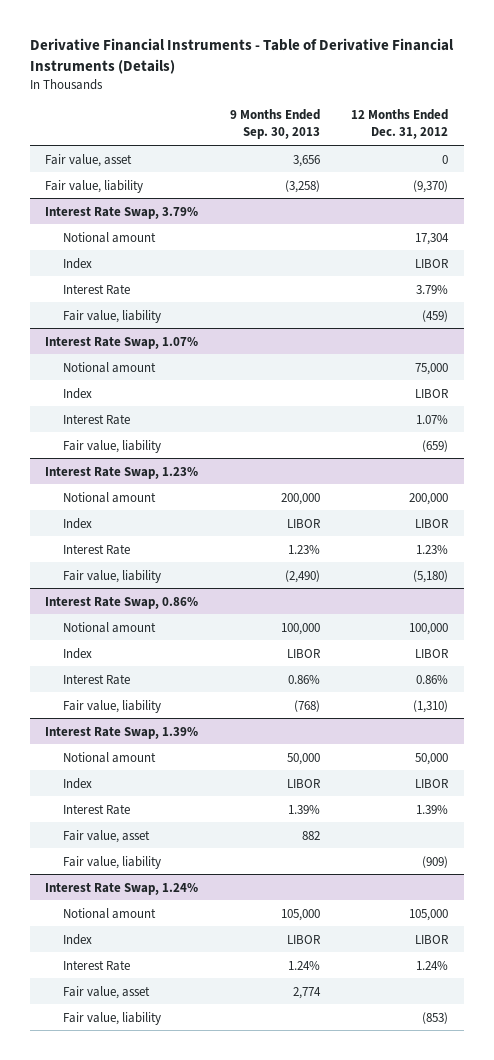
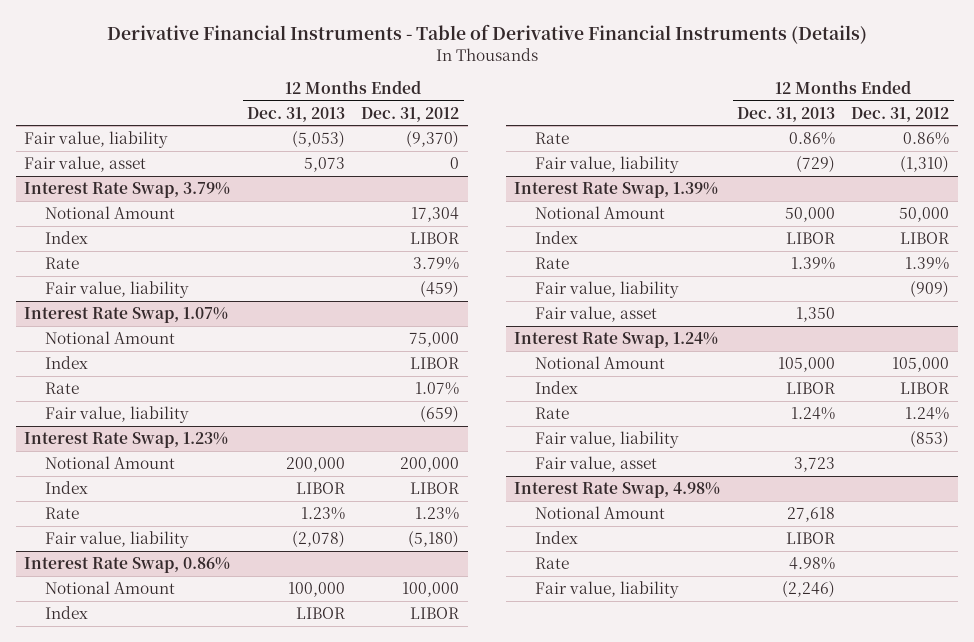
[229,109,320,140] 9 Months Ended Sep. 30, 2013 -> none
none -> [246,106,345,122] Dec. 31, 2013
[45,153,133,167] Fair value, asset -> [24,155,147,172] Fair value, asset
[63,231,157,243] Notional amount -> [44,205,175,219] Notional Amount
[63,283,131,295] Interest Rate -> [44,256,79,269] Rate
[63,361,157,373] Notional amount -> [44,330,175,344] Notional Amount
[63,413,131,425] Interest Rate -> [44,381,79,394] Rate
[63,491,157,503] Notional amount -> [44,455,175,469] Notional Amount
[63,543,131,555] Interest Rate -> [44,506,79,519] Rate
[63,621,157,633] Notional amount -> [44,580,175,594] Notional Amount
[63,673,131,685] Interest Rate -> [534,131,569,144] Rate
[63,751,157,763] Notional amount -> [534,205,665,219] Notional Amount
[63,803,131,815] Interest Rate -> [534,256,569,269] Rate
[63,829,151,843] Fair value, asset -> [534,305,657,322] Fair value, asset
[63,907,157,919] Notional amount -> [534,355,665,369] Notional Amount
[63,959,131,971] Interest Rate -> [534,406,569,419] Rate
[63,985,151,999] Fair value, asset -> [534,455,657,472] Fair value, asset
none -> [514,481,721,498] Interest Rate Swap, 4.98%
none -> [534,505,665,519] Notional Amount
none -> [534,530,578,544] Index
none -> [534,556,569,569] Rate
none -> [534,580,679,598] Fair value, liability

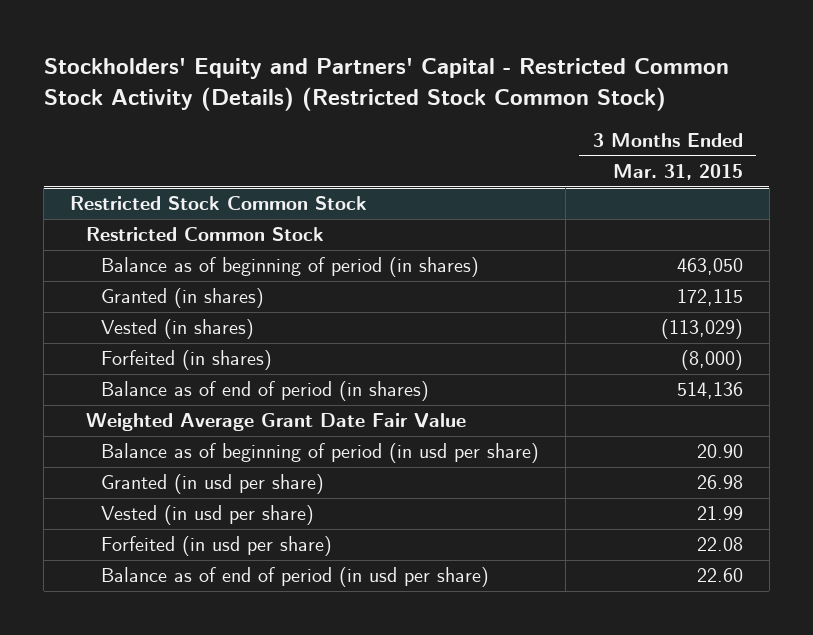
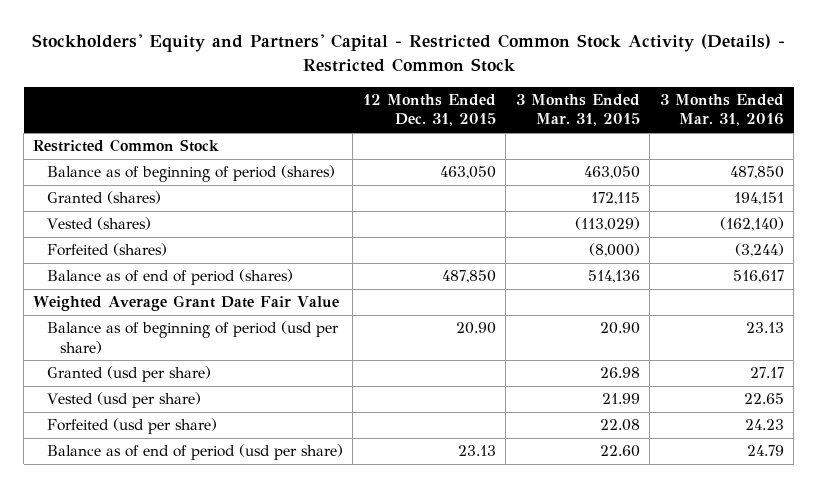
[43,58,729,111] Stockholders' Equity and Partners' Capital - Restricted Common Stock Activity (Details) (Restricted Stock Common Stock) -> [31,34,785,73] Stockholders' Equity and Partners' Capital - Restricted Common Stock Activity (Details) - Restricted Common Stock
none -> [362,93,496,127] 12 Months Ended Dec. 31, 2015
none -> [659,93,784,127] 3 Months Ended Mar. 31, 2016
[70,196,368,211] Restricted Stock Common Stock -> none
[100,257,479,278] Balance as of beginning of period (in shares) -> [46,165,335,183] Balance as of beginning of period (shares)
[100,288,264,309] Granted (in shares) -> [46,191,161,205] Granted (shares)
[100,319,254,340] Vested (in shares) -> [46,217,151,231] Vested (shares)
[100,350,272,371] Forfeited (in shares) -> [46,243,167,257] Forfeited (shares)
[100,381,429,402] Balance as of end of period (in shares) -> [46,269,293,286] Balance as of end of period (shares)
[100,443,539,464] Balance as of beginning of period (in usd per share) -> [46,321,339,354] Balance as of beginning of period (usd per share)
[100,474,324,495] Granted (in usd per share) -> [46,366,211,383] Granted (usd per share)
[100,505,314,526] Vested (in usd per share) -> [46,392,201,409] Vested (usd per share)
[100,536,332,557] Forfeited (in usd per share) -> [46,418,217,435] Forfeited (usd per share)
[100,567,489,588] Balance as of end of period (in usd per share) -> [46,444,343,461] Balance as of end of period (usd per share)

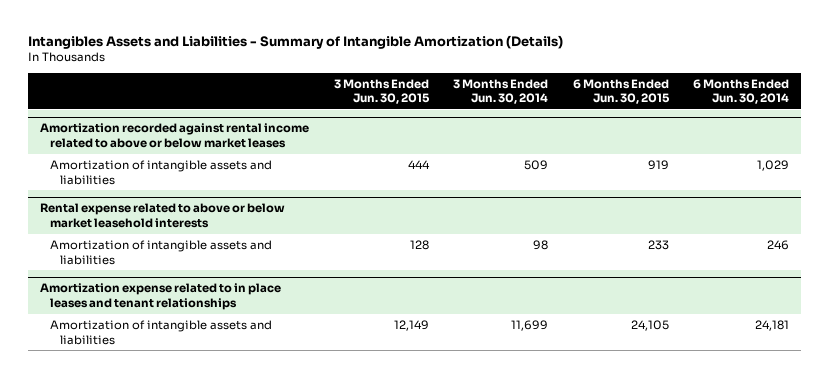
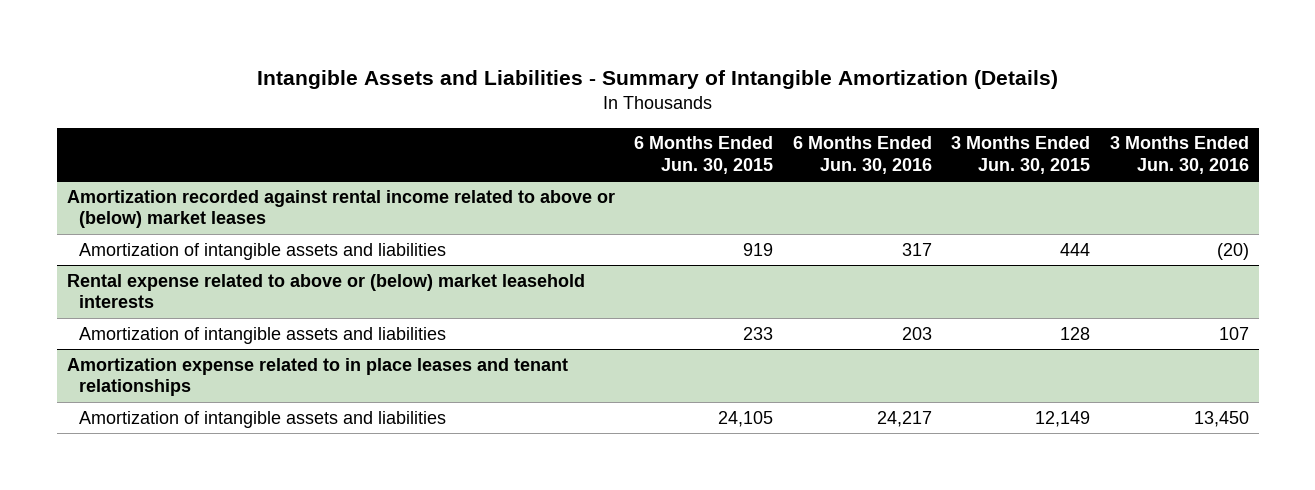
[27,34,563,49] Intangibles Assets and Liabilities - Summary of Intangible Amortization (Details) -> [256,69,1058,89] Intangible Assets and Liabilities - Summary of Intangible Amortization (Details)
[453,78,549,105] 3 Months Ended Jun. 30, 2014 -> none
[693,78,790,105] 6 Months Ended Jun. 30, 2014 -> none
none -> [792,136,932,174] 6 Months Ended Jun. 30, 2016
none -> [1109,136,1249,174] 3 Months Ended Jun. 30, 2016
[40,123,310,149] Amortization recorded against rental income related to above or below market leases -> [66,189,615,229] Amortization recorded against rental income related to above or (below) market leases
[40,203,286,229] Rental expense related to above or below market leasehold interests -> [66,273,585,309] Rental expense related to above or (below) market leasehold interests

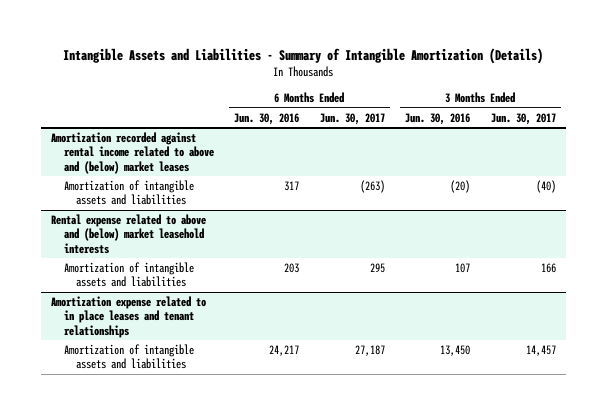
[634,136,774,174] 6 Months Ended Jun. 30, 2015 -> none
[951,136,1091,174] 3 Months Ended Jun. 30, 2015 -> none
none -> [319,112,385,125] Jun. 30, 2017
none -> [490,112,556,125] Jun. 30, 2017
[66,189,615,229] Amortization recorded against rental income related to above or (below) market leases -> [51,131,214,174] Amortization recorded against rental income related to above and (below) market leases
[66,273,585,309] Rental expense related to above or (below) market leasehold interests -> [51,213,207,254] Rental expense related to above and (below) market leasehold interests

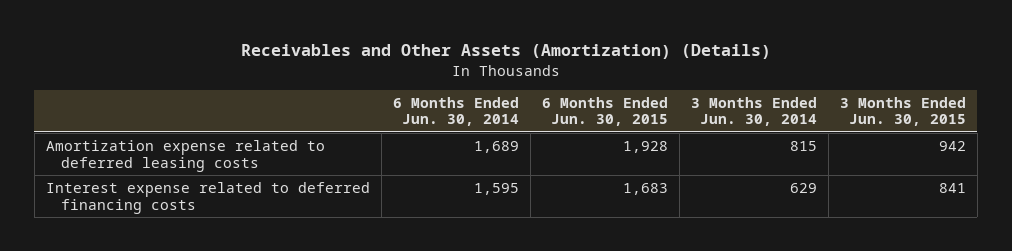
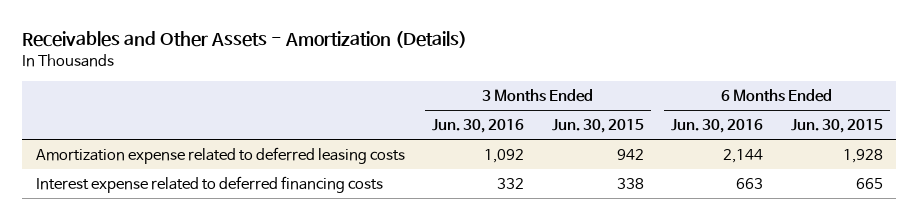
[240,44,771,60] Receivables and Other Assets (Amortization) (Details) -> [21,31,467,49] Receivables and Other Assets - Amortization (Details)
[392,96,519,127] 6 Months Ended Jun. 30, 2014 -> none
[690,96,817,127] 3 Months Ended Jun. 30, 2014 -> none
none -> [432,119,525,134] Jun. 30, 2016
none -> [671,119,764,134] Jun. 30, 2016
[622,182,668,195] 1,683 -> [855,177,883,189] 665
[938,182,966,193] 841 -> [616,177,644,189] 338

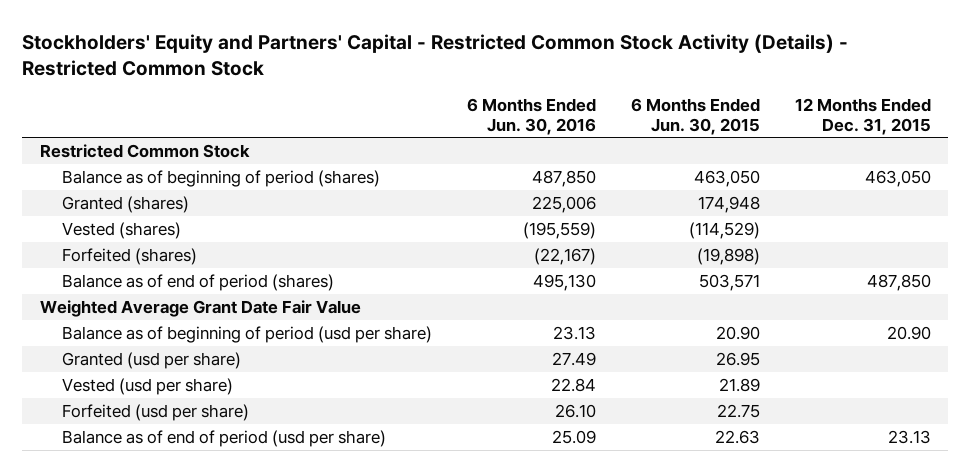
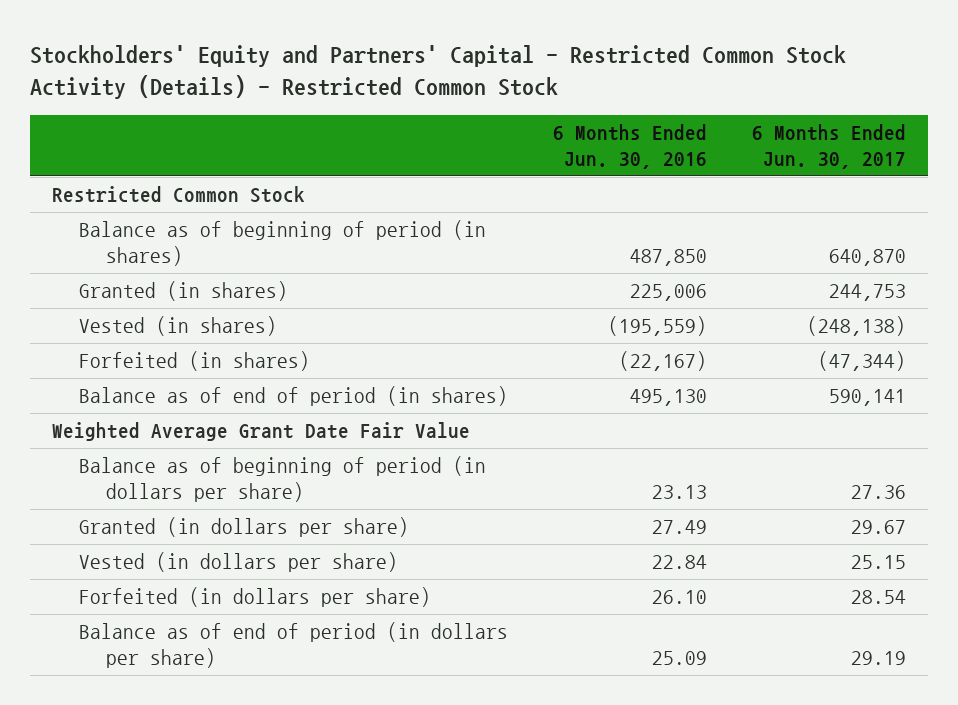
[630,97,760,135] 6 Months Ended Jun. 30, 2015 -> none
[794,97,931,135] 12 Months Ended Dec. 31, 2015 -> none
none -> [751,124,906,169] 6 Months Ended Jun. 30, 2017
[61,169,380,187] Balance as of beginning of period (shares) -> [79,220,487,266] Balance as of beginning of period (in shares)
[61,195,189,213] Granted (shares) -> [79,281,289,302] Granted (in shares)
[61,221,181,239] Vested (shares) -> [79,316,278,337] Vested (in shares)
[61,247,197,265] Forfeited (shares) -> [79,351,311,372] Forfeited (in shares)
[61,273,334,291] Balance as of end of period (shares) -> [79,386,509,407] Balance as of end of period (in shares)
[61,325,432,343] Balance as of beginning of period (usd per share) -> [79,456,487,502] Balance as of beginning of period (in dollars per share)
[61,351,241,369] Granted (usd per share) -> [79,517,410,538] Granted (in dollars per share)
[61,377,233,395] Vested (usd per share) -> [79,552,399,573] Vested (in dollars per share)
[61,403,249,421] Forfeited (usd per share) -> [79,587,432,608] Forfeited (in dollars per share)
[61,429,386,447] Balance as of end of period (usd per share) -> [79,622,509,668] Balance as of end of period (in dollars per share)

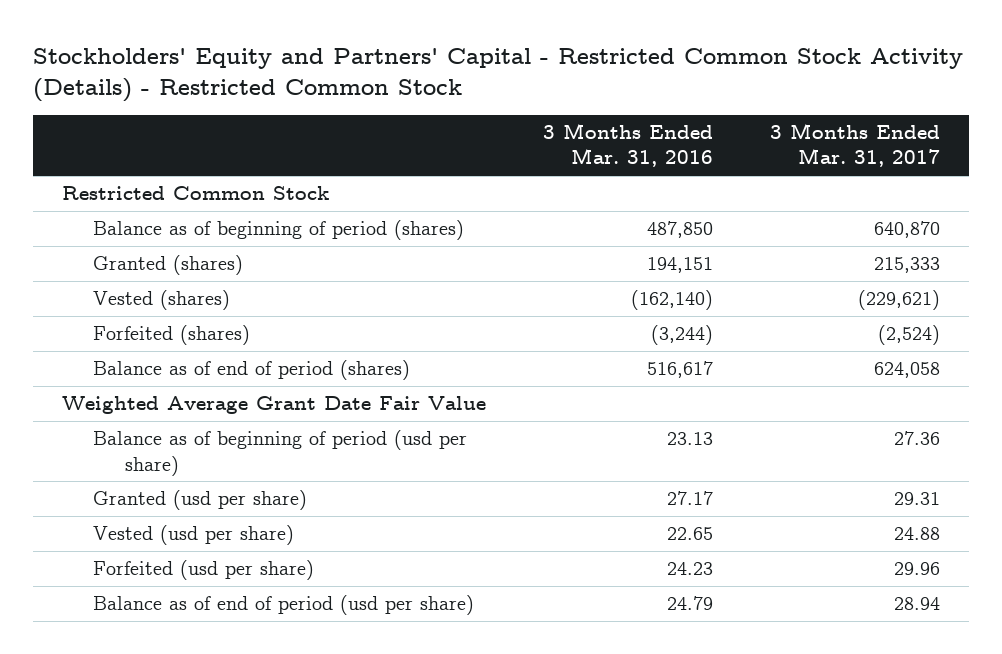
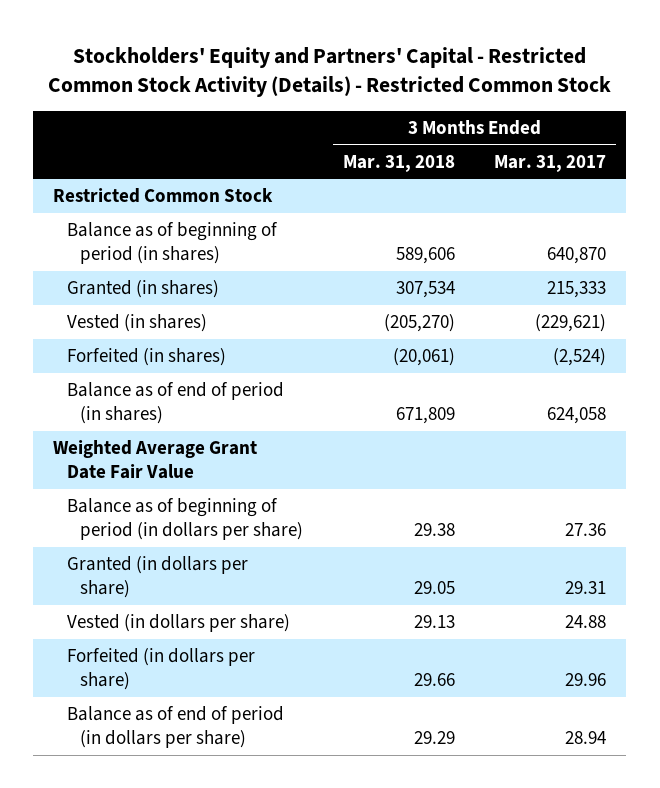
[542,123,713,168] 3 Months Ended Mar. 31, 2016 -> none
none -> [342,154,455,172] Mar. 31, 2018
[93,220,465,241] Balance as of beginning of period (shares) -> [66,222,278,265] Balance as of beginning of period (in shares)
[93,255,244,276] Granted (shares) -> [66,280,219,299] Granted (in shares)
[93,290,231,311] Vested (shares) -> [66,314,207,333] Vested (in shares)
[93,325,251,346] Forfeited (shares) -> [66,348,226,367] Forfeited (in shares)
[93,360,411,381] Balance as of end of period (shares) -> [66,382,284,425] Balance as of end of period (in shares)
[93,430,468,476] Balance as of beginning of period (usd per share) -> [66,498,303,541] Balance as of beginning of period (in dollars per share)
[93,490,308,511] Granted (usd per share) -> [66,556,248,599] Granted (in dollars per share)
[93,525,295,546] Vested (usd per share) -> [66,614,290,633] Vested (in dollars per share)
[93,560,315,581] Forfeited (usd per share) -> [66,648,255,691] Forfeited (in dollars per share)
[93,595,475,616] Balance as of end of period (usd per share) -> [66,706,284,749] Balance as of end of period (in dollars per share)

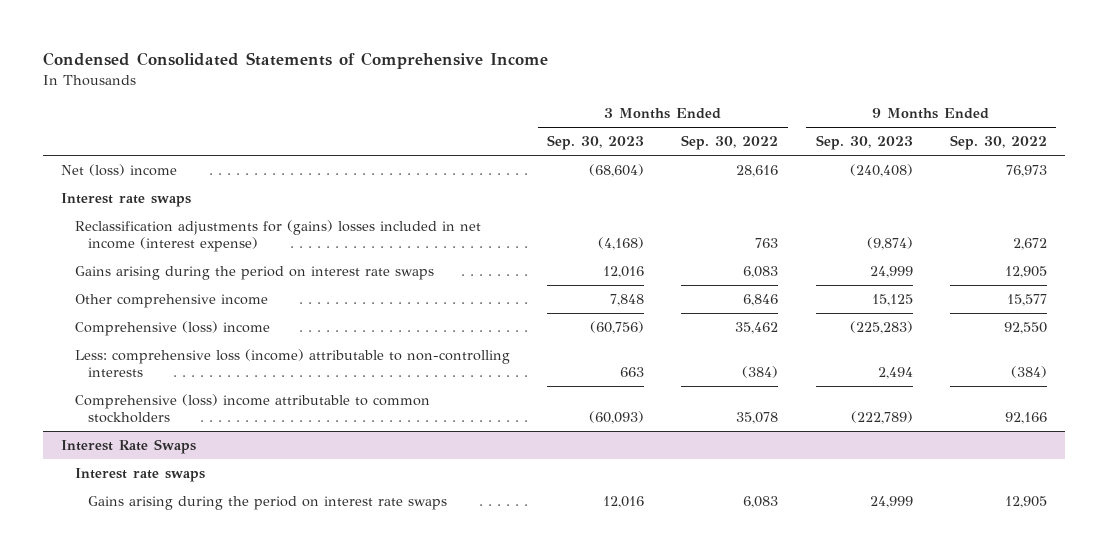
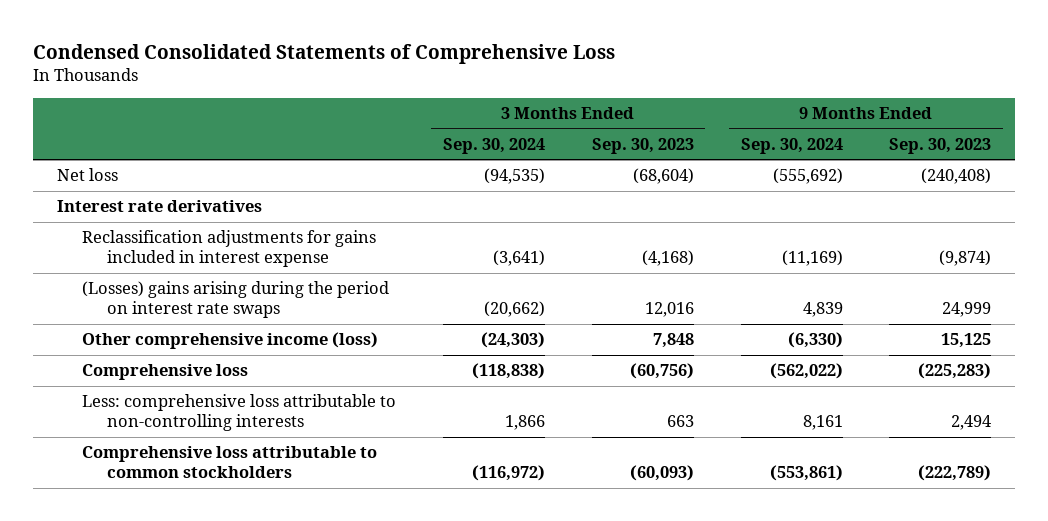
[42,52,548,70] Condensed Consolidated Statements of Comprehensive Income -> [33,43,616,64] Condensed Consolidated Statements of Comprehensive Loss
[681,135,779,151] Sep. 30, 2022 -> none
[949,135,1047,151] Sep. 30, 2022 -> none
none -> [442,137,545,154] Sep. 30, 2024
none -> [740,137,843,154] Sep. 30, 2024
[61,438,197,454] Interest Rate Swaps -> none
[74,467,205,482] Interest rate swaps -> none
[88,495,448,510] Gains arising during the period on interest rate swaps -> none
[61,163,178,176] Net (loss) income -> [56,168,118,182] Net loss
[61,192,192,207] Interest rate swaps -> [56,200,262,213] Interest rate derivatives
[74,219,481,252] Reclassification adjustments for (gains) losses included in net income (interest expense) -> [81,230,376,268] Reclassification adjustments for gains included in interest expense
[74,265,434,280] Gains arising during the period on interest rate swaps -> [81,281,389,319] (Losses) gains arising during the period on interest rate swaps
[74,293,268,308] Other comprehensive income -> [81,332,378,350] Other comprehensive income (loss)
[74,320,270,336] Comprehensive (loss) income -> [81,364,248,381] Comprehensive loss
[74,348,510,377] Less: comprehensive loss (income) attributable to non-controlling interests -> [81,394,396,432] Less: comprehensive loss attributable to non-controlling interests
[74,393,430,423] Comprehensive (loss) income attributable to common stockholders -> [81,446,377,479] Comprehensive loss attributable to common stockholders

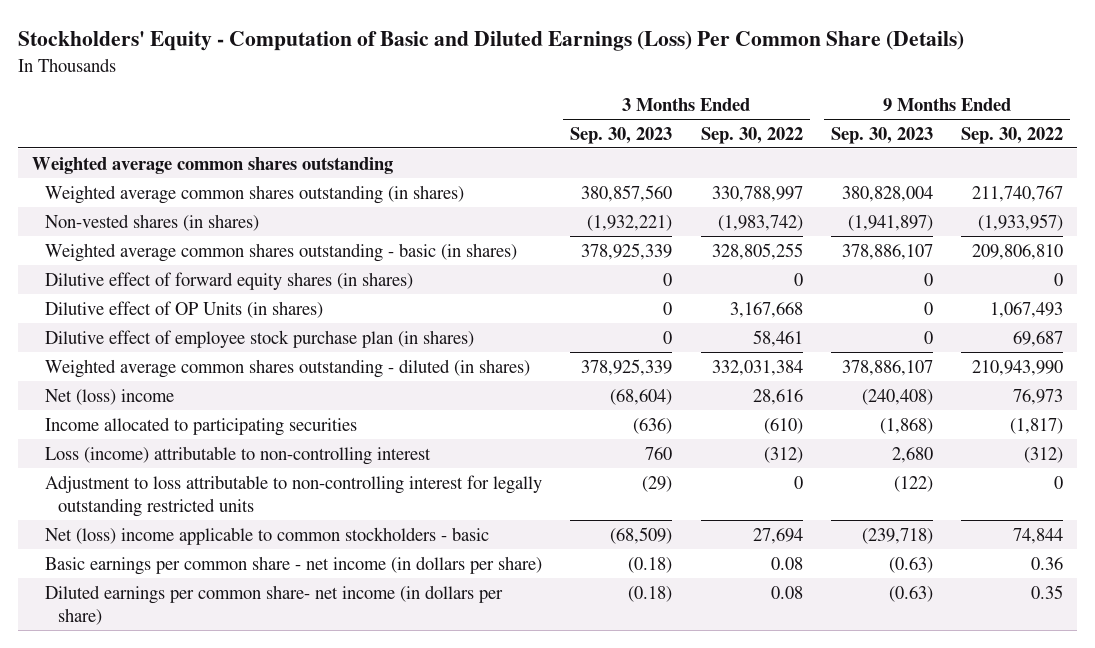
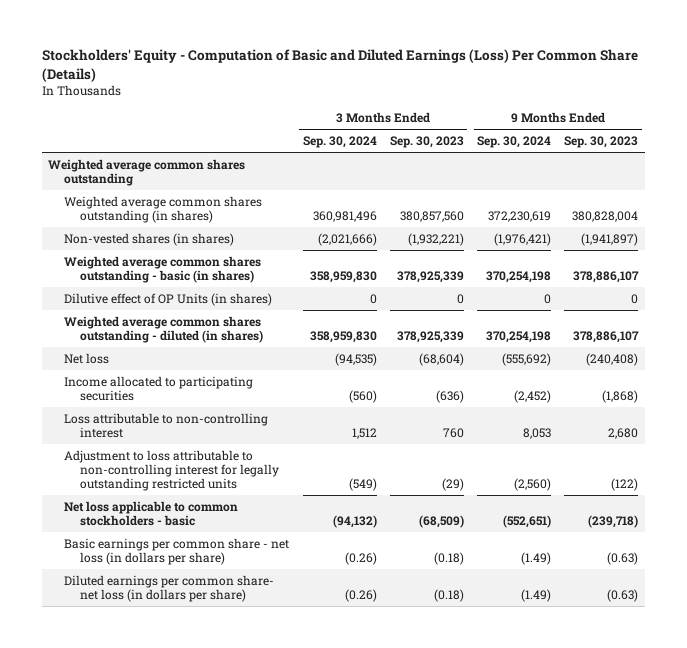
[700,126,803,144] Sep. 30, 2022 -> none
[961,126,1064,144] Sep. 30, 2022 -> none
none -> [302,136,377,149] Sep. 30, 2024
none -> [477,136,552,149] Sep. 30, 2024
[45,271,414,290] Dilutive effect of forward equity shares (in shares) -> none
[45,329,475,348] Dilutive effect of employee stock purchase plan (in shares) -> none
[45,388,175,405] Net (loss) income -> [64,352,110,364] Net loss
[45,445,432,465] Loss (income) attributable to non-controlling interest -> [64,412,269,438] Loss attributable to non-controlling interest
[45,526,490,545] Net (loss) income applicable to common stockholders - basic -> [64,500,239,526] Net loss applicable to common stockholders - basic
[45,555,543,575] Basic earnings per common share - net income (in dollars per share) -> [64,537,290,565] Basic earnings per common share - net loss (in dollars per share)
[45,584,504,625] Diluted earnings per common share- net income (in dollars per share) -> [64,574,275,602] Diluted earnings per common share- net loss (in dollars per share)

